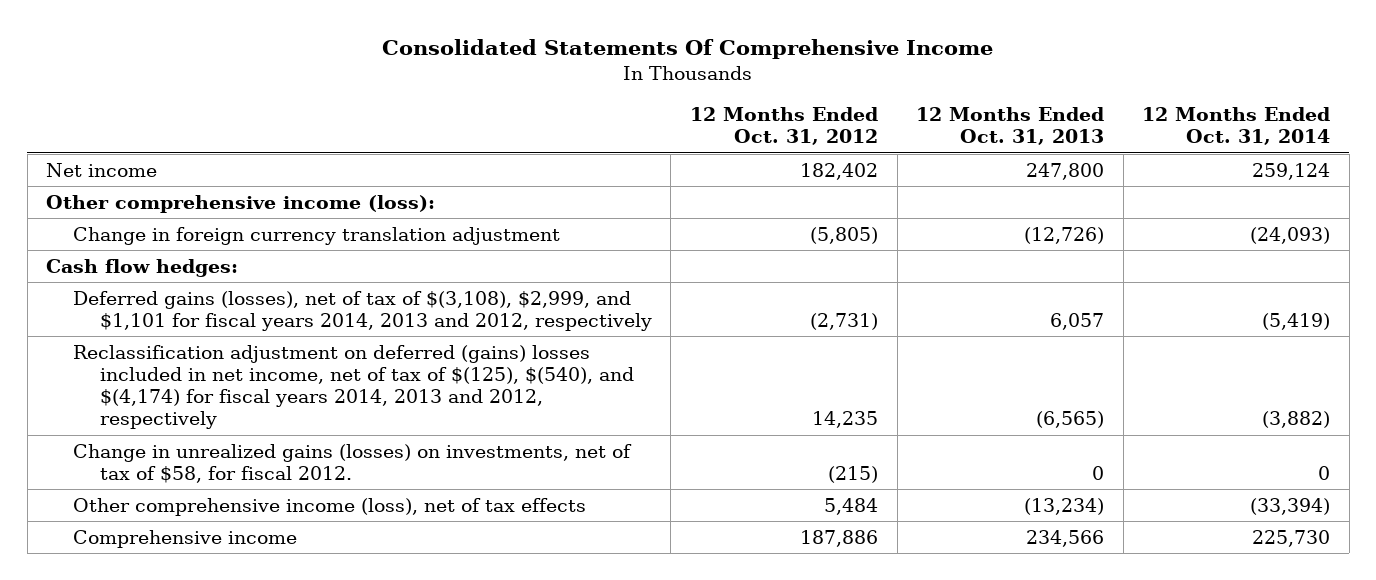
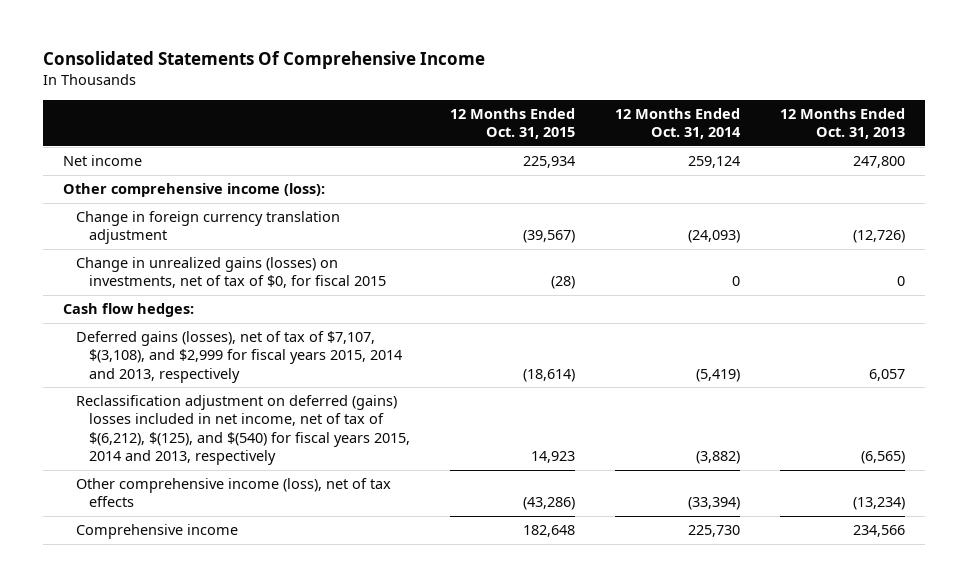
[689,107,878,146] 12 Months Ended Oct. 31, 2012 -> none
none -> [449,107,575,140] 12 Months Ended Oct. 31, 2015
none -> [75,257,386,289] Change in unrealized gains (losses) on investments, net of tax of $0, for fiscal 2015
[72,443,632,483] Change in unrealized gains (losses) on investments, net of tax of $58, for fiscal 2012. -> none
[72,290,652,331] Deferred gains (losses), net of tax of $(3,108), $2,999, and $1,101 for fiscal years 2014, 2013 and 2012, respectively -> [75,331,402,383] Deferred gains (losses), net of tax of $7,107, $(3,108), and $2,999 for fiscal years 2015, 2014 and 2013, respectively
[72,344,634,430] Reclassification adjustment on deferred (gains) losses included in net income, net of tax of $(125), $(540), and $(4,174) for fiscal years 2014, 2013 and 2012, respectively -> [75,395,410,466] Reclassification adjustment on deferred (gains) losses included in net income, net of tax of $(6,212), $(125), and $(540) for fiscal years 2015, 2014 and 2013, respectively

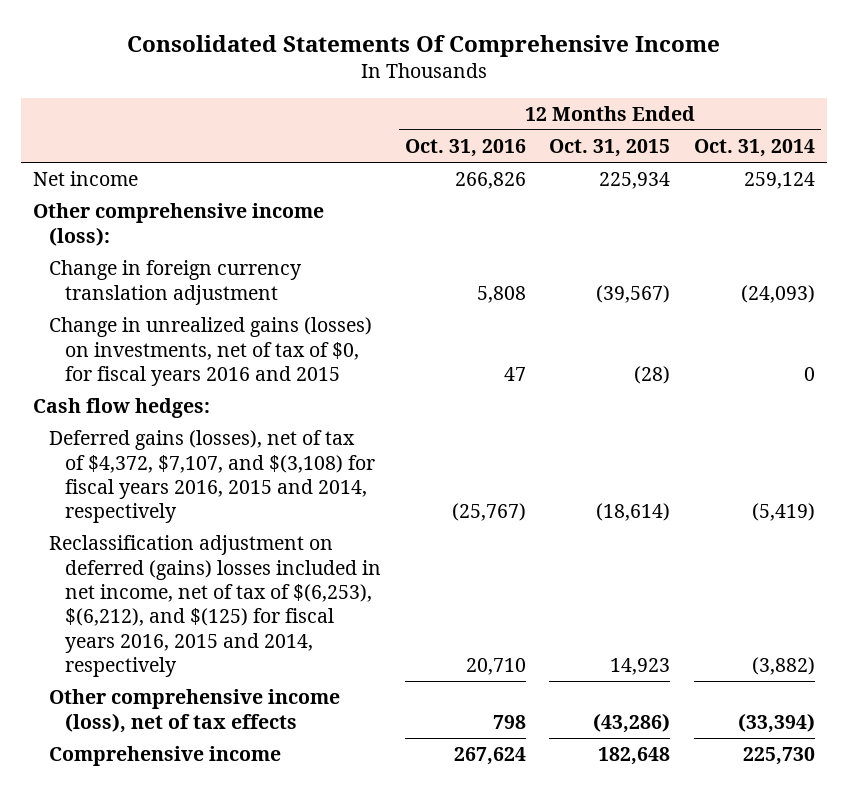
[779,107,905,140] 12 Months Ended Oct. 31, 2013 -> none
none -> [404,139,526,158] Oct. 31, 2016
[75,257,386,289] Change in unrealized gains (losses) on investments, net of tax of $0, for fiscal 2015 -> [49,317,373,386] Change in unrealized gains (losses) on investments, net of tax of $0, for fiscal years 2016 and 2015
[75,331,402,383] Deferred gains (losses), net of tax of $7,107, $(3,108), and $2,999 for fiscal years 2015, 2014 and 2013, respectively -> [49,430,375,524] Deferred gains (losses), net of tax of $4,372, $7,107, and $(3,108) for fiscal years 2016, 2015 and 2014, respectively
[75,395,410,466] Reclassification adjustment on deferred (gains) losses included in net income, net of tax of $(6,212), $(125), and $(540) for fiscal years 2015, 2014 and 2013, respectively -> [49,535,381,677] Reclassification adjustment on deferred (gains) losses included in net income, net of tax of $(6,253), $(6,212), and $(125) for fiscal years 2016, 2015 and 2014, respectively

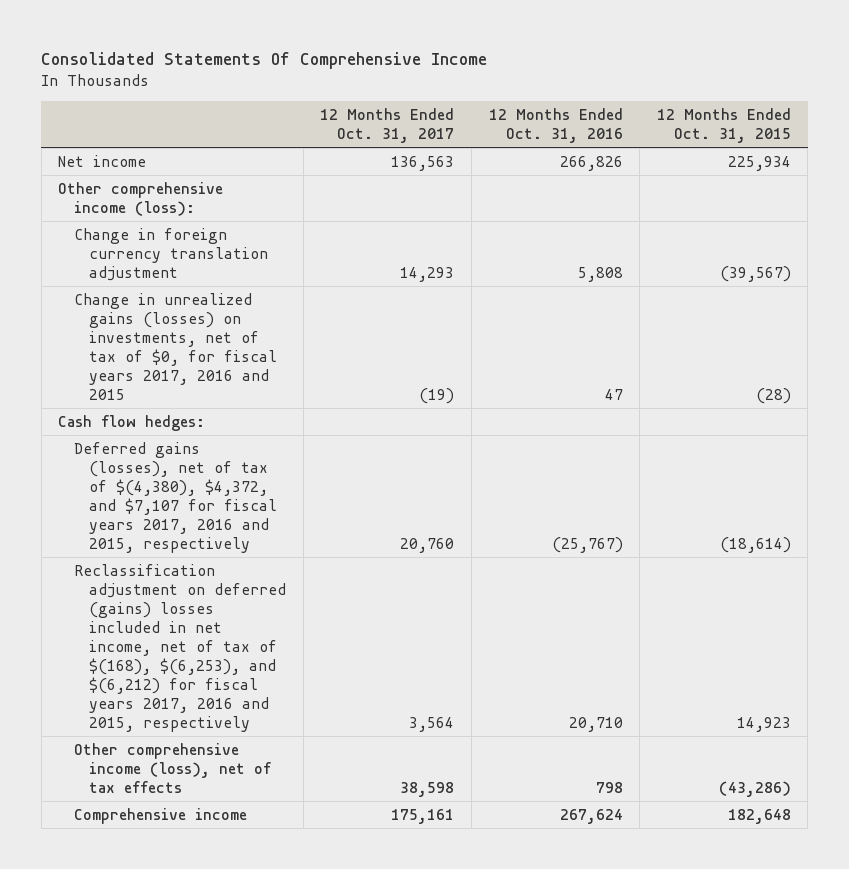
[693,139,815,158] Oct. 31, 2014 -> none
none -> [320,107,455,143] 12 Months Ended Oct. 31, 2017
[49,317,373,386] Change in unrealized gains (losses) on investments, net of tax of $0, for fiscal years 2016 and 2015 -> [73,292,278,400] Change in unrealized gains (losses) on investments, net of tax of $0, for fiscal years 2017, 2016 and 2015
[49,430,375,524] Deferred gains (losses), net of tax of $4,372, $7,107, and $(3,108) for fiscal years 2016, 2015 and 2014, respectively -> [73,441,278,553] Deferred gains (losses), net of tax of $(4,380), $4,372, and $7,107 for fiscal years 2017, 2016 and 2015, respectively
[49,535,381,677] Reclassification adjustment on deferred (gains) losses included in net income, net of tax of $(6,253), $(6,212), and $(125) for fiscal years 2016, 2015 and 2014, respectively -> [73,563,287,732] Reclassification adjustment on deferred (gains) losses included in net income, net of tax of $(168), $(6,253), and $(6,212) for fiscal years 2017, 2016 and 2015, respectively

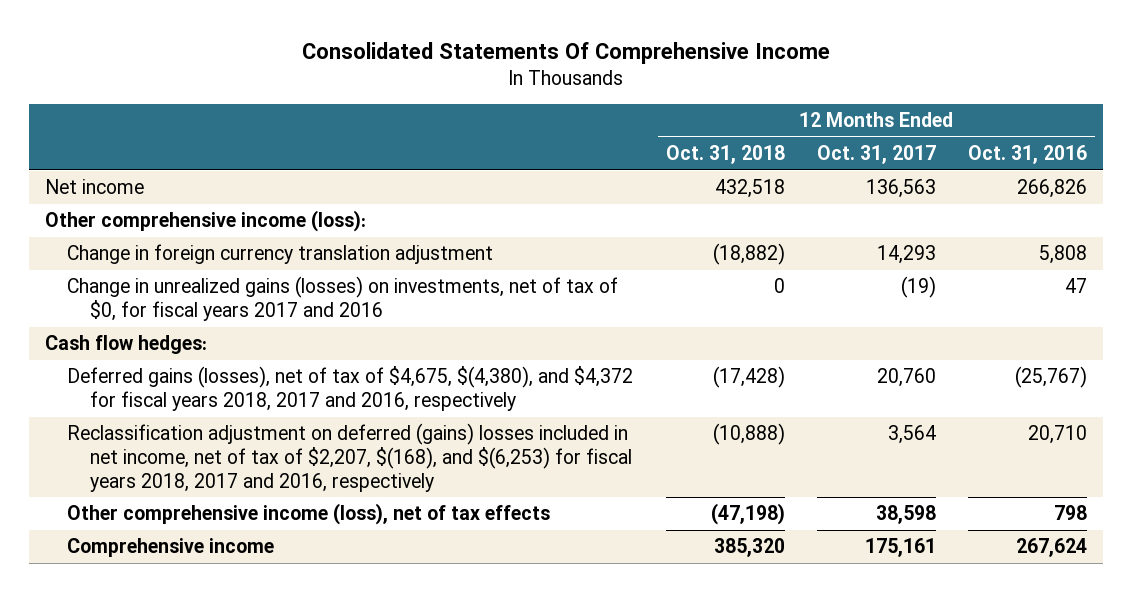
[656,107,791,143] 12 Months Ended Oct. 31, 2015 -> none
none -> [665,145,785,165] Oct. 31, 2018
[73,292,278,400] Change in unrealized gains (losses) on investments, net of tax of $0, for fiscal years 2017, 2016 and 2015 -> [67,276,619,322] Change in unrealized gains (losses) on investments, net of tax of $0, for fiscal years 2017 and 2016
[73,441,278,553] Deferred gains (losses), net of tax of $(4,380), $4,372, and $7,107 for fiscal years 2017, 2016 and 2015, respectively -> [67,366,634,412] Deferred gains (losses), net of tax of $4,675, $(4,380), and $4,372 for fiscal years 2018, 2017 and 2016, respectively
[73,563,287,732] Reclassification adjustment on deferred (gains) losses included in net income, net of tax of $(168), $(6,253), and $(6,212) for fiscal years 2017, 2016 and 2015, respectively -> [67,423,633,492] Reclassification adjustment on deferred (gains) losses included in net income, net of tax of $2,207, $(168), and $(6,253) for fiscal years 2018, 2017 and 2016, respectively

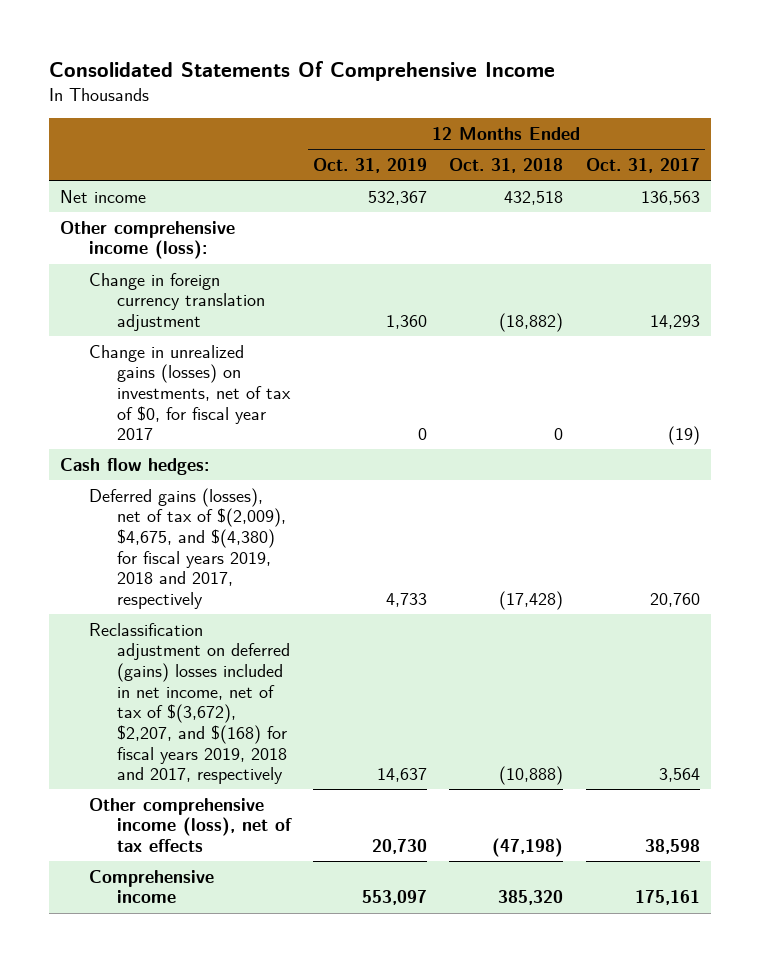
[968,145,1088,165] Oct. 31, 2016 -> none
none -> [313,157,428,173] Oct. 31, 2019
[67,276,619,322] Change in unrealized gains (losses) on investments, net of tax of $0, for fiscal years 2017 and 2016 -> [88,344,291,441] Change in unrealized gains (losses) on investments, net of tax of $0, for fiscal year 2017
[67,366,634,412] Deferred gains (losses), net of tax of $4,675, $(4,380), and $4,372 for fiscal years 2018, 2017 and 2016, respectively -> [88,487,286,609] Deferred gains (losses), net of tax of $(2,009), $4,675, and $(4,380) for fiscal years 2019, 2018 and 2017, respectively
[67,423,633,492] Reclassification adjustment on deferred (gains) losses included in net income, net of tax of $2,207, $(168), and $(6,253) for fiscal years 2018, 2017 and 2016, respectively -> [88,622,290,785] Reclassification adjustment on deferred (gains) losses included in net income, net of tax of $(3,672), $2,207, and $(168) for fiscal years 2019, 2018 and 2017, respectively

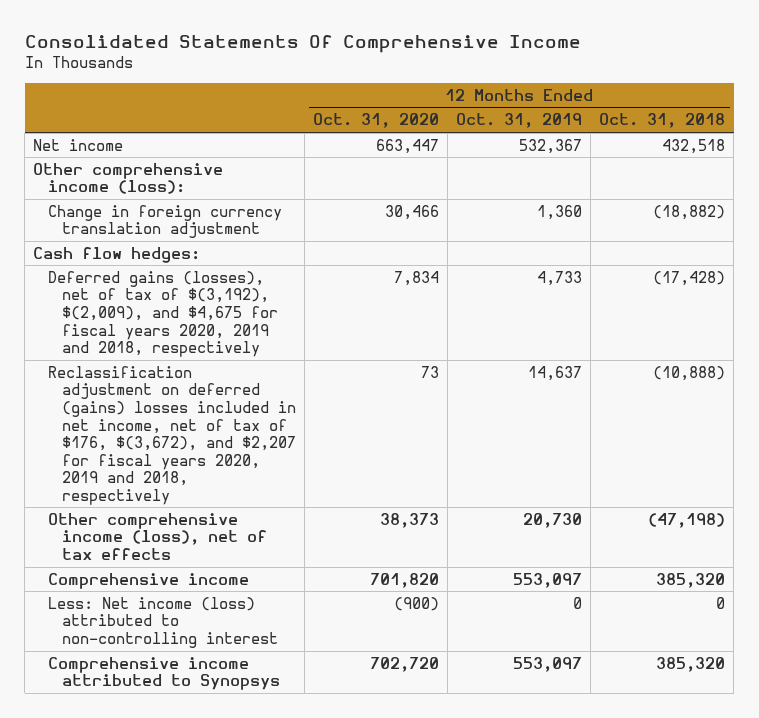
[585,157,700,173] Oct. 31, 2017 -> none
none -> [313,113,440,129] Oct. 31, 2020
[88,344,291,441] Change in unrealized gains (losses) on investments, net of tax of $0, for fiscal year 2017 -> none
[88,487,286,609] Deferred gains (losses), net of tax of $(2,009), $4,675, and $(4,380) for fiscal years 2019, 2018 and 2017, respectively -> [47,270,279,358] Deferred gains (losses), net of tax of $(3,192), $(2,009), and $4,675 for fiscal years 2020, 2019 and 2018, respectively
[88,622,290,785] Reclassification adjustment on deferred (gains) losses included in net income, net of tax of $(3,672), $2,207, and $(168) for fiscal years 2019, 2018 and 2017, respectively -> [47,365,297,505] Reclassification adjustment on deferred (gains) losses included in net income, net of tax of $176, $(3,672), and $2,207 for fiscal years 2020, 2019 and 2018, respectively
none -> [47,596,279,649] Less: Net income (loss) attributed to non-controlling interest
none -> [47,656,281,691] Comprehensive income attributed to Synopsys

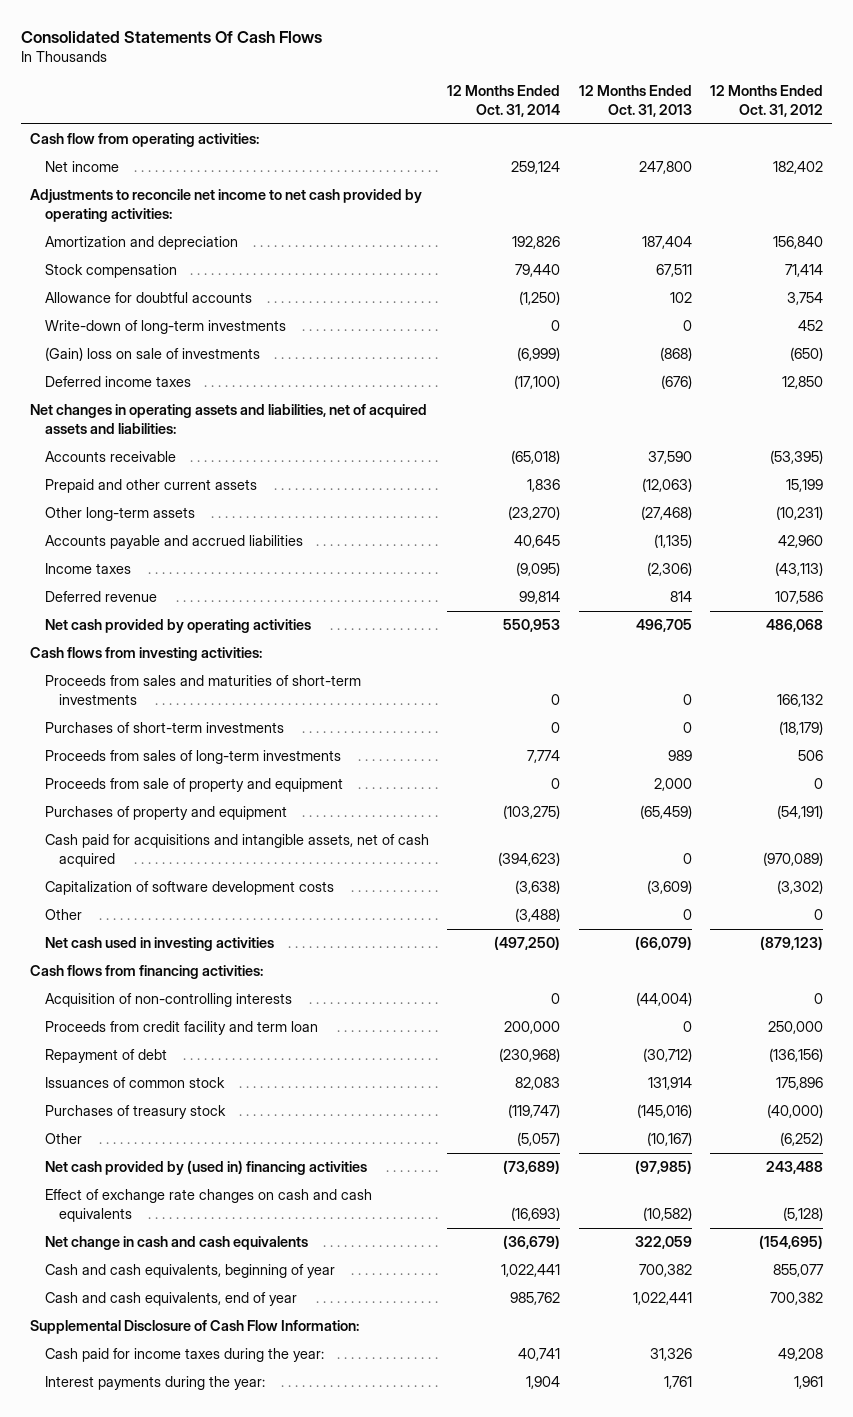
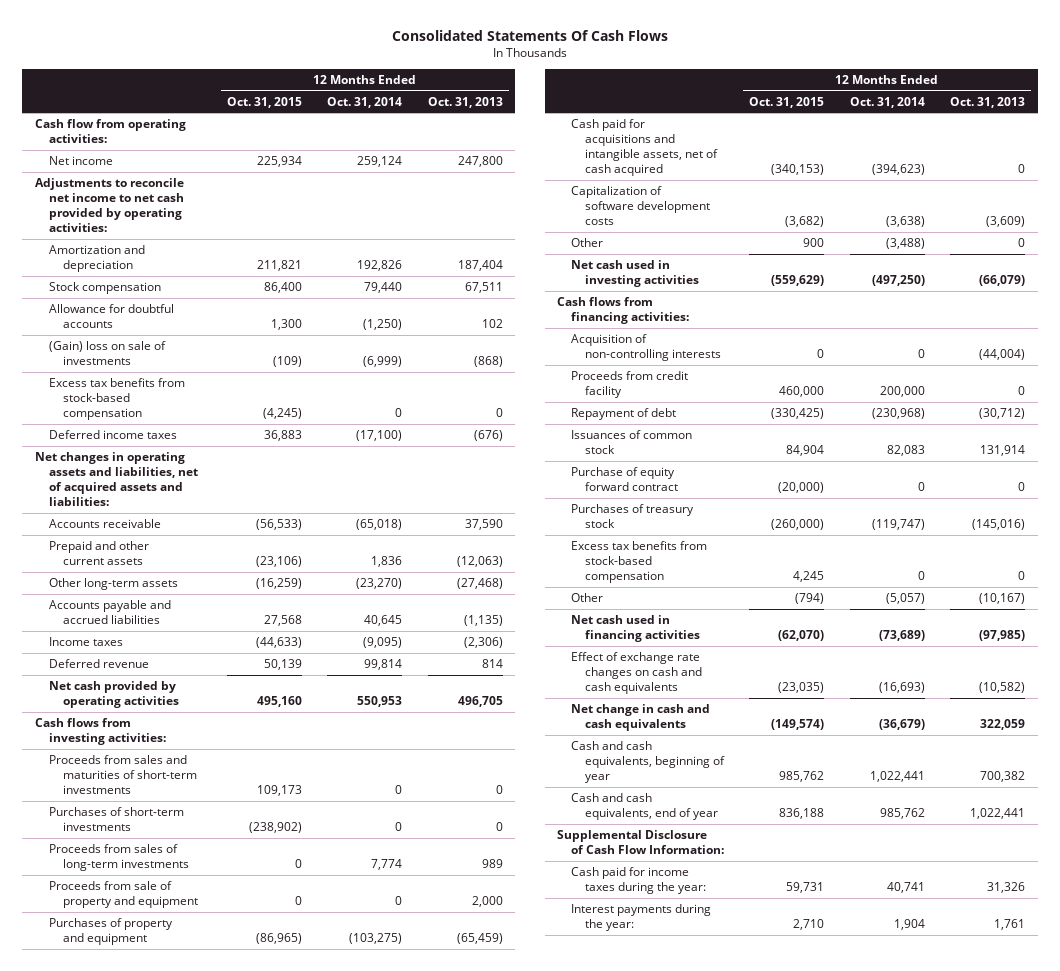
[710,85,824,117] 12 Months Ended Oct. 31, 2012 -> none
none -> [227,96,303,108] Oct. 31, 2015
[44,320,286,335] Write-down of long-term investments -> none
none -> [48,378,185,420] Excess tax benefits from stock-based compensation
[44,1021,318,1036] Proceeds from credit facility and term loan -> [571,371,689,399] Proceeds from credit facility
none -> [571,467,679,492] Purchase of equity forward contract
none -> [571,541,708,583] Excess tax benefits from stock-based compensation
[44,1160,367,1176] Net cash provided by (used in) financing activities -> [571,615,701,643] Net cash used in financing activities

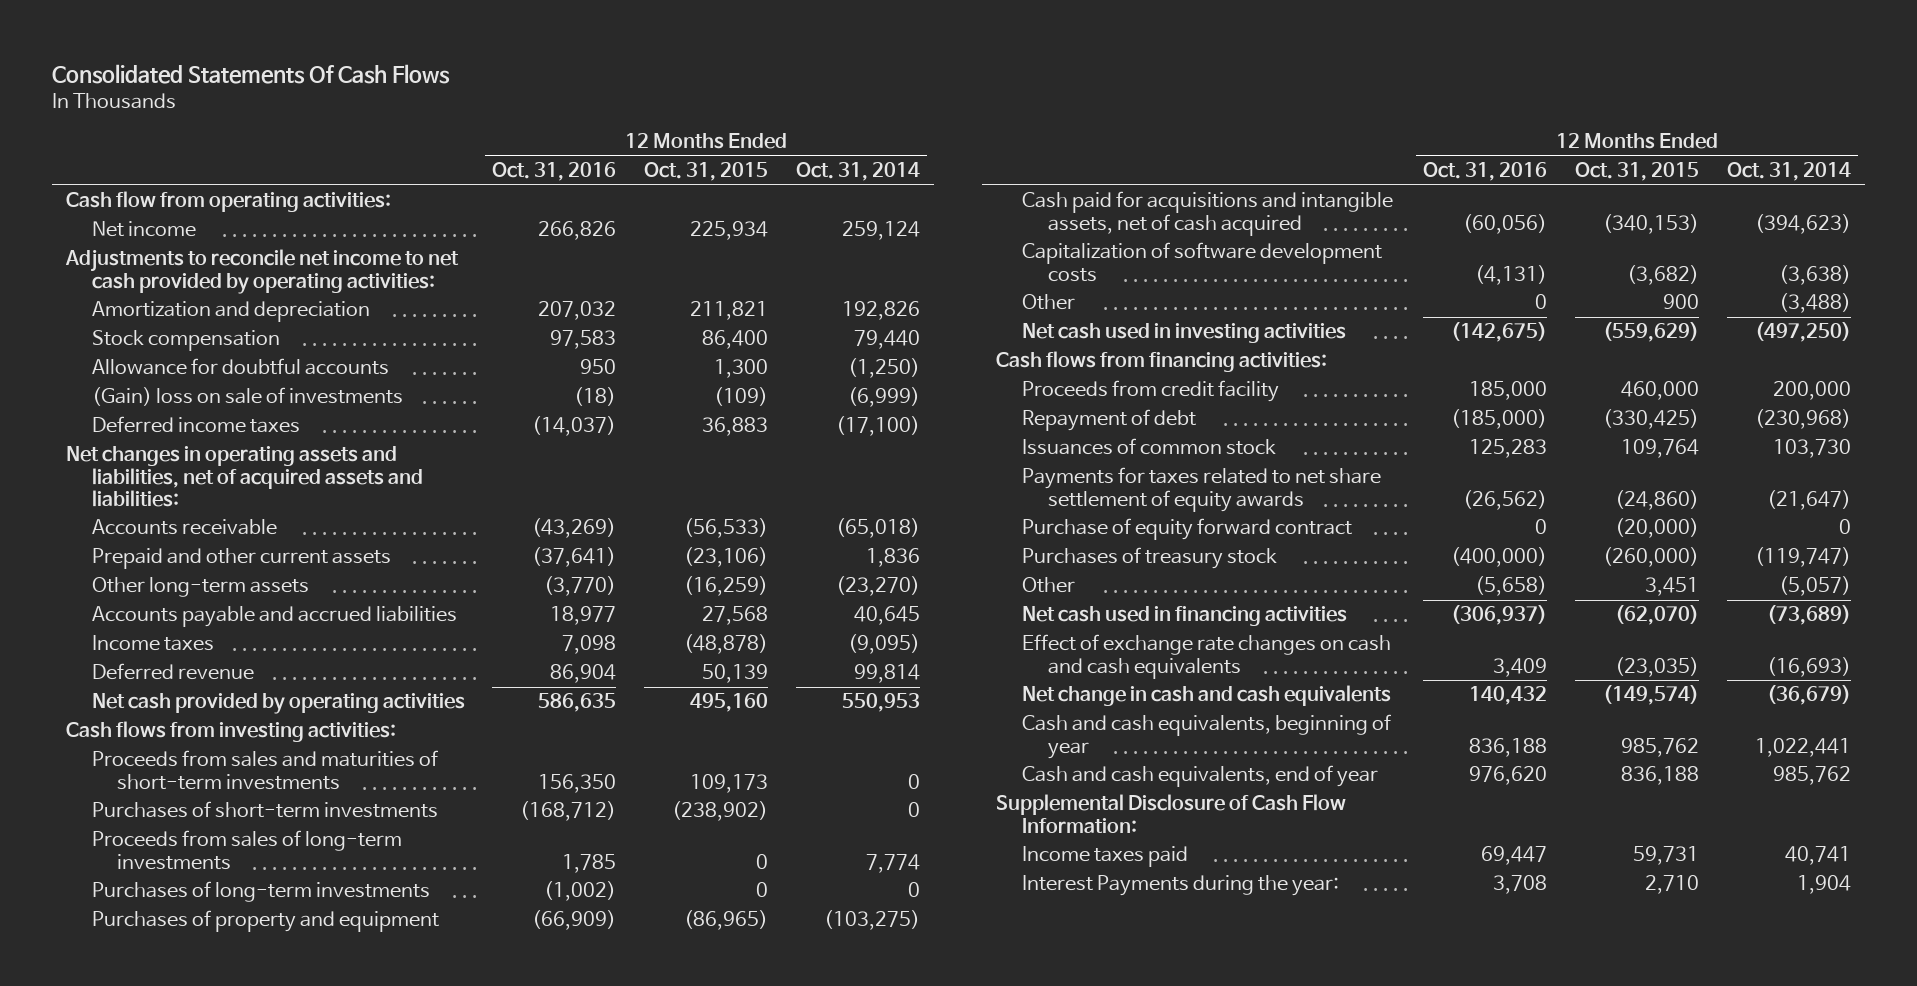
[427,96,503,108] Oct. 31, 2013 -> none
none -> [492,162,617,182] Oct. 31, 2016
[48,378,185,420] Excess tax benefits from stock-based compensation -> none
[256,637,303,649] (44,633) -> [684,634,769,655] (48,878)
[48,881,198,909] Proceeds from sale of property and equipment -> none
none -> [91,881,430,903] Purchases of long-term investments
[571,334,722,362] Acquisition of non-controlling interests -> none
[786,445,825,457] 84,904 -> [1621,439,1700,459] 109,764
[886,445,925,457] 82,083 -> [1772,439,1851,459] 103,730
none -> [1022,467,1382,512] Payments for taxes related to net share settlement of equity awards
[571,541,708,583] Excess tax benefits from stock-based compensation -> none
[795,593,825,605] (794) -> [1645,577,1700,597] 3,451
[571,867,707,895] Cash paid for income taxes during the year: -> [1022,846,1189,868] Income taxes paid
[571,904,712,932] Interest payments during the year: -> [1022,875,1340,897] Interest Payments during the year:

